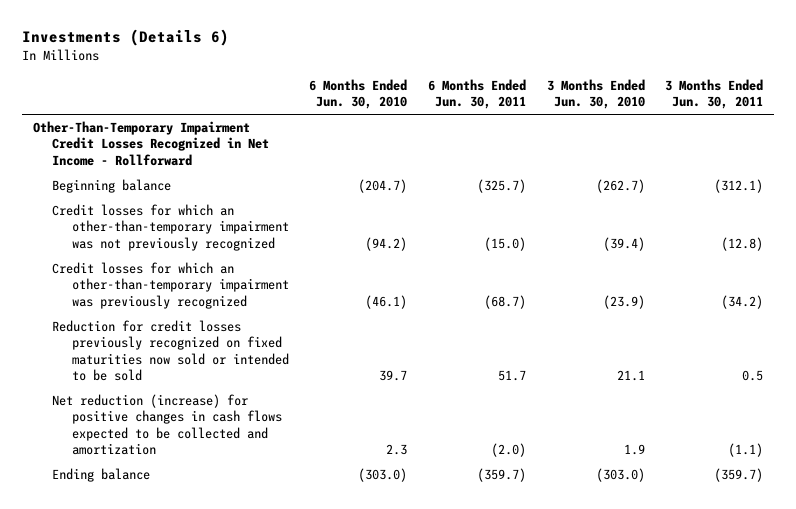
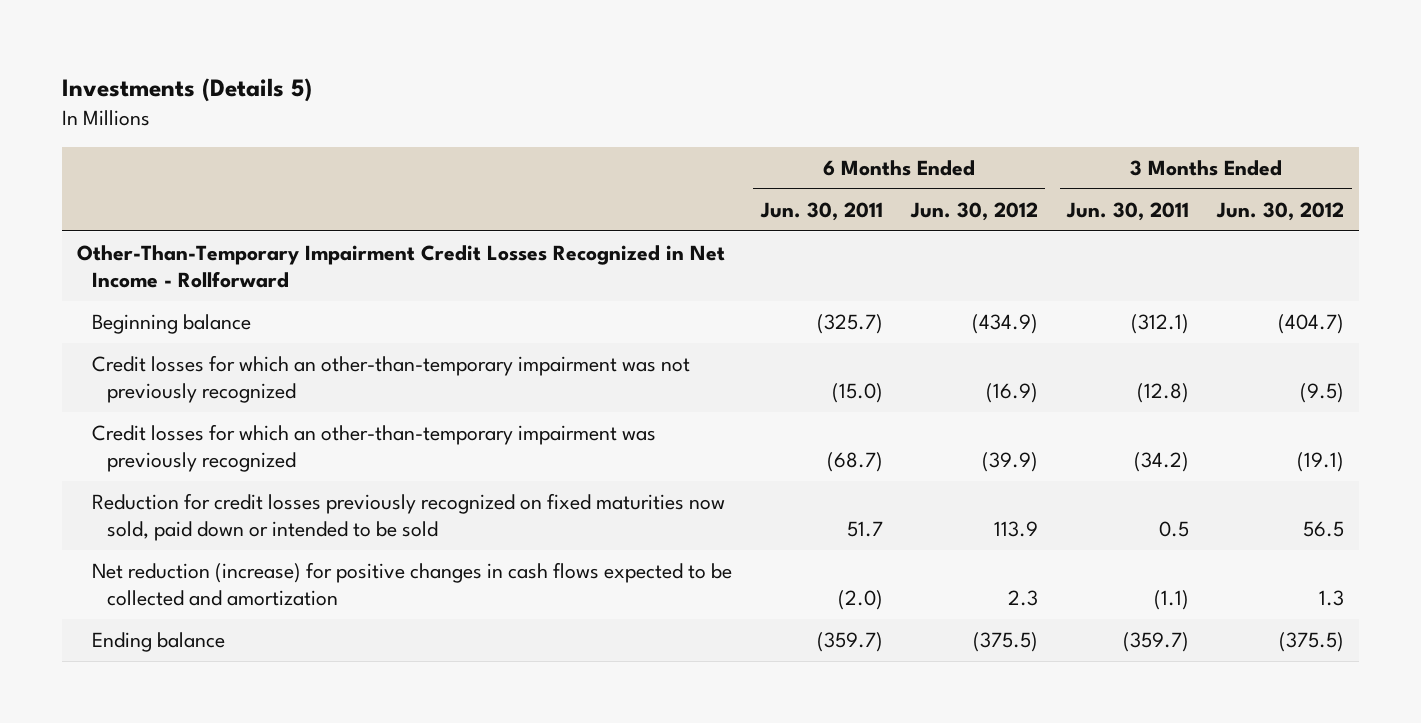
[22,29,230,47] Investments (Details 6) -> [62,78,313,103] Investments (Details 5)
[309,78,408,110] 6 Months Ended Jun. 30, 2010 -> none
[546,78,645,110] 3 Months Ended Jun. 30, 2010 -> none
none -> [910,201,1039,221] Jun. 30, 2012
none -> [1216,201,1345,221] Jun. 30, 2012
[52,320,289,381] Reduction for credit losses previously recognized on fixed maturities now sold or intended to be sold -> [91,493,725,541] Reduction for credit losses previously recognized on fixed maturities now sold, paid down or intended to be sold

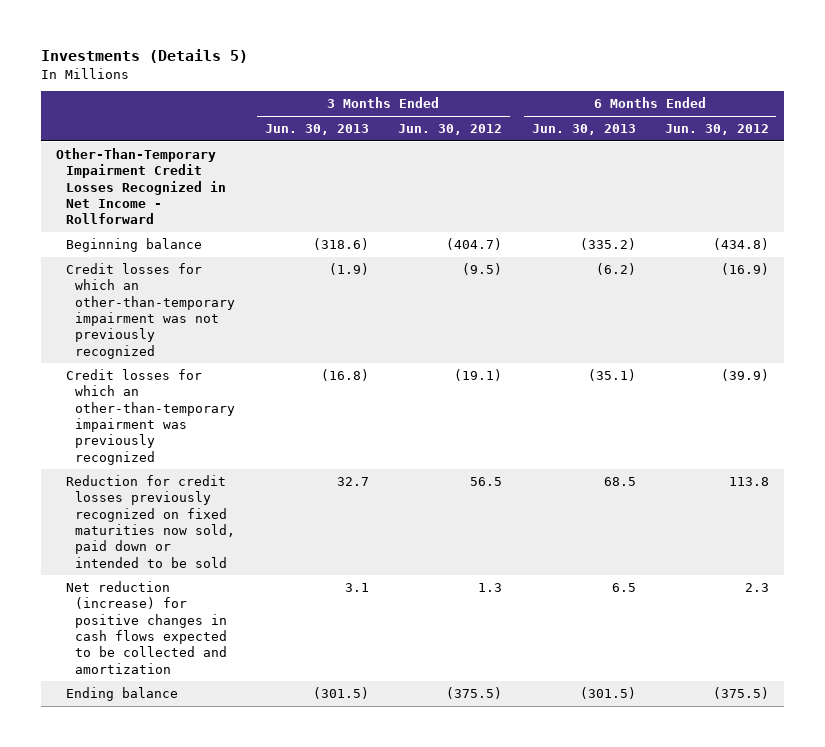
[759,201,883,221] Jun. 30, 2011 -> none
[1065,201,1189,221] Jun. 30, 2011 -> none
none -> [264,124,369,136] Jun. 30, 2013
none -> [531,124,636,136] Jun. 30, 2013
[972,314,1039,335] (434.9) -> [713,237,770,250] (434.8)
[994,520,1039,537] 113.9 -> [729,476,770,486] 113.8

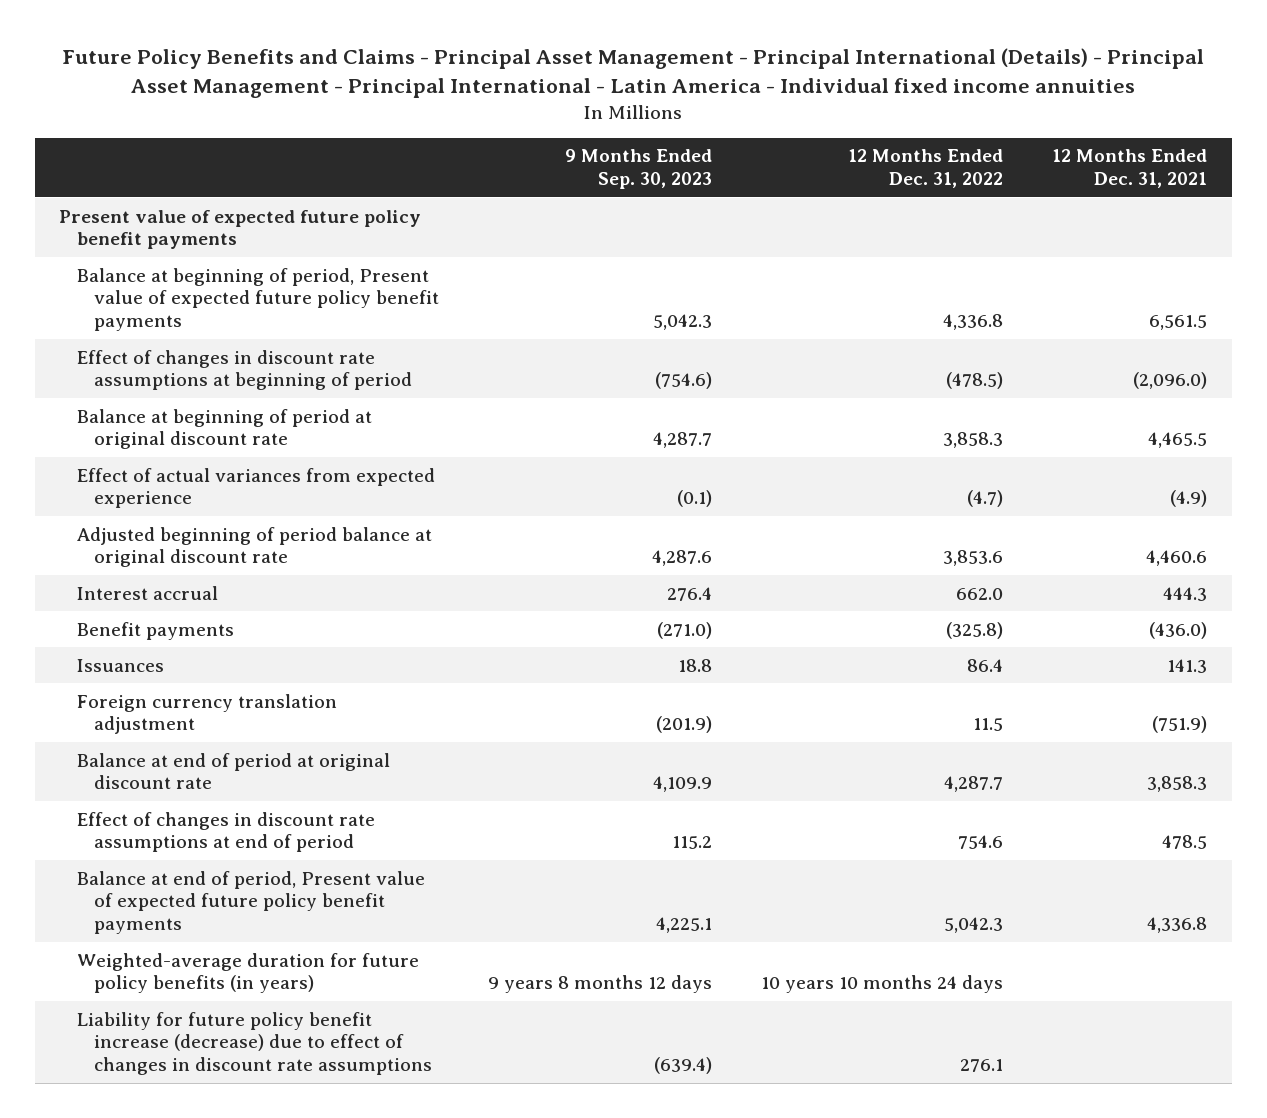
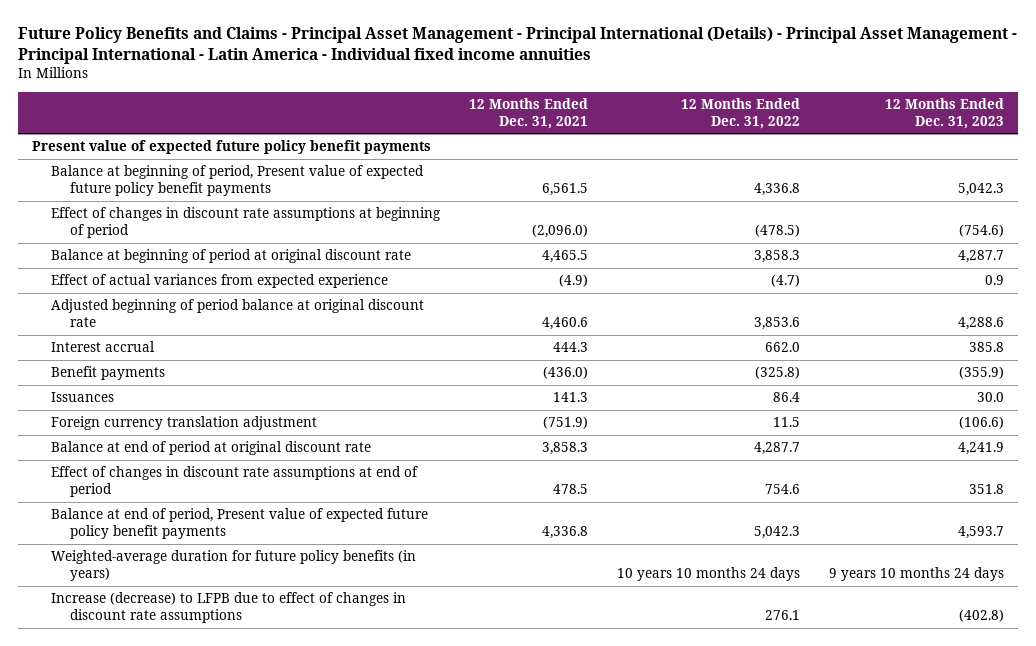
[565,149,713,190] 9 Months Ended Sep. 30, 2023 -> none
none -> [885,97,1005,129] 12 Months Ended Dec. 31, 2023
[76,1011,433,1076] Liability for future policy benefit increase (decrease) due to effect of changes in discount rate assumptions -> [51,592,407,624] Increase (decrease) to LFPB due to effect of changes in discount rate assumptions

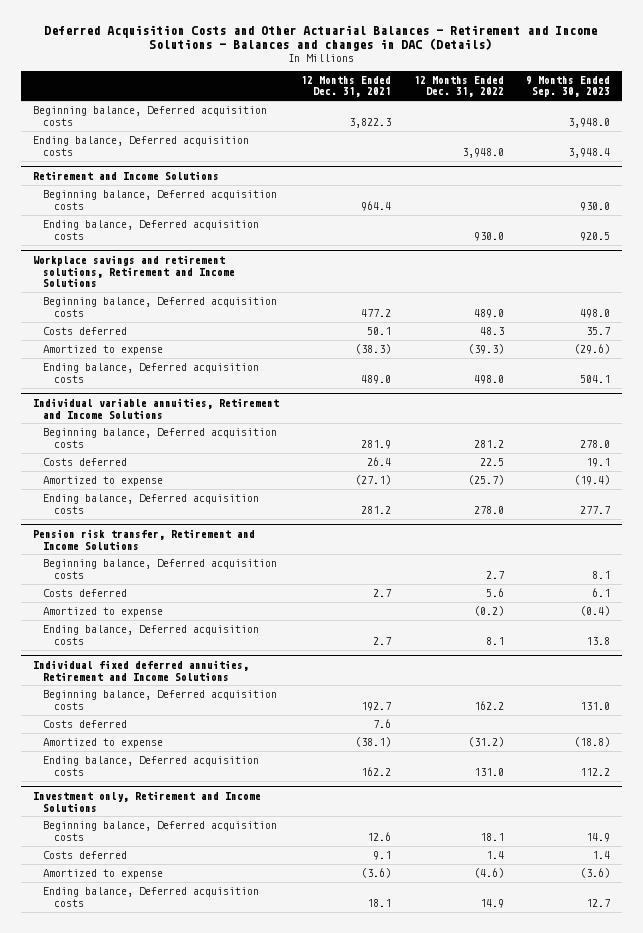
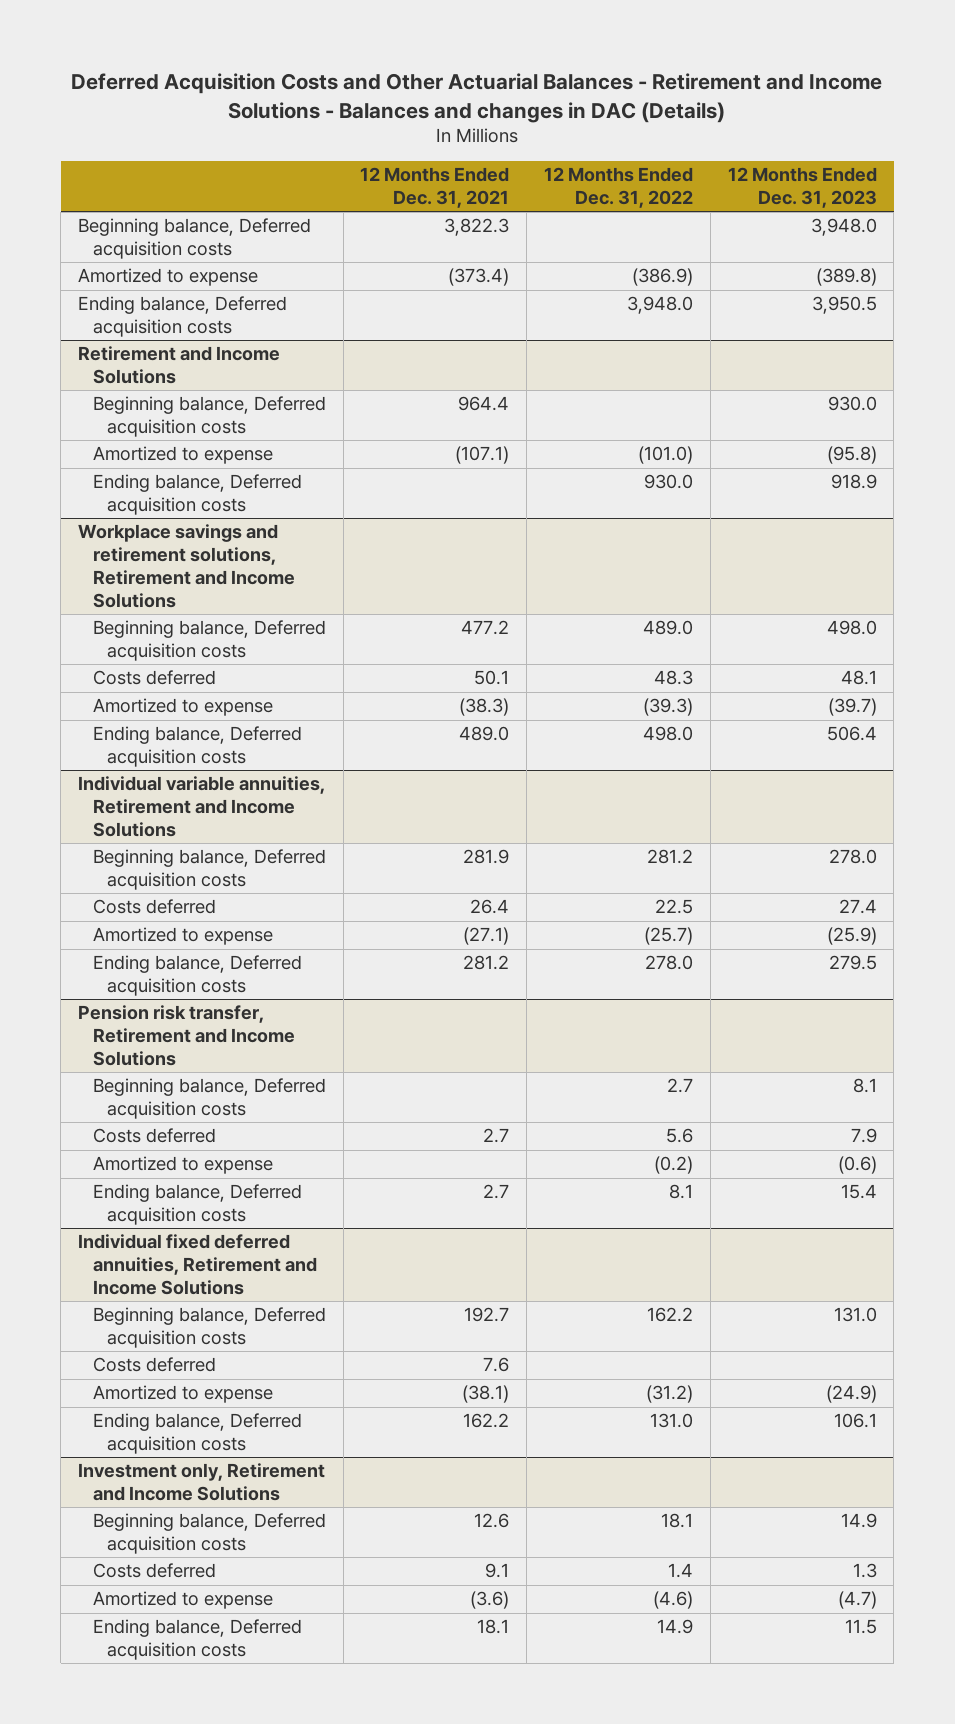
[526,75,611,98] 9 Months Ended Sep. 30, 2023 -> none
none -> [727,167,877,209] 12 Months Ended Dec. 31, 2023
none -> [78,268,259,287] Amortized to expense
none -> [92,446,273,465] Amortized to expense

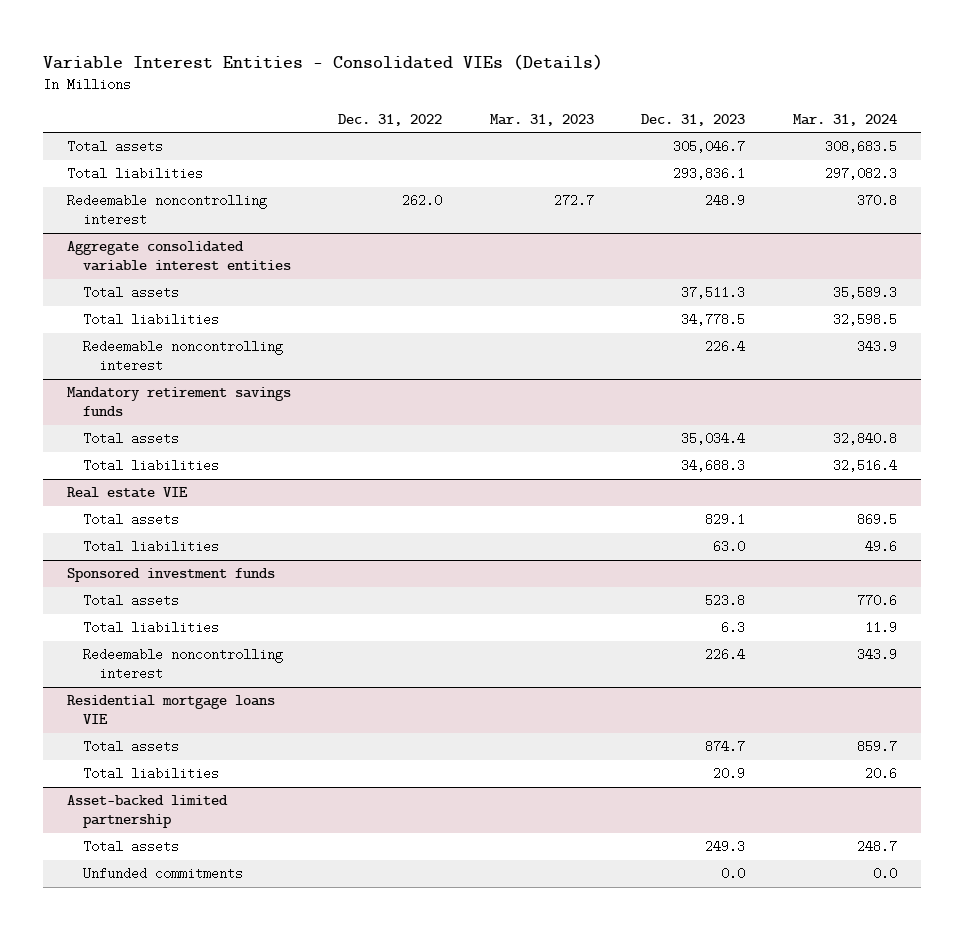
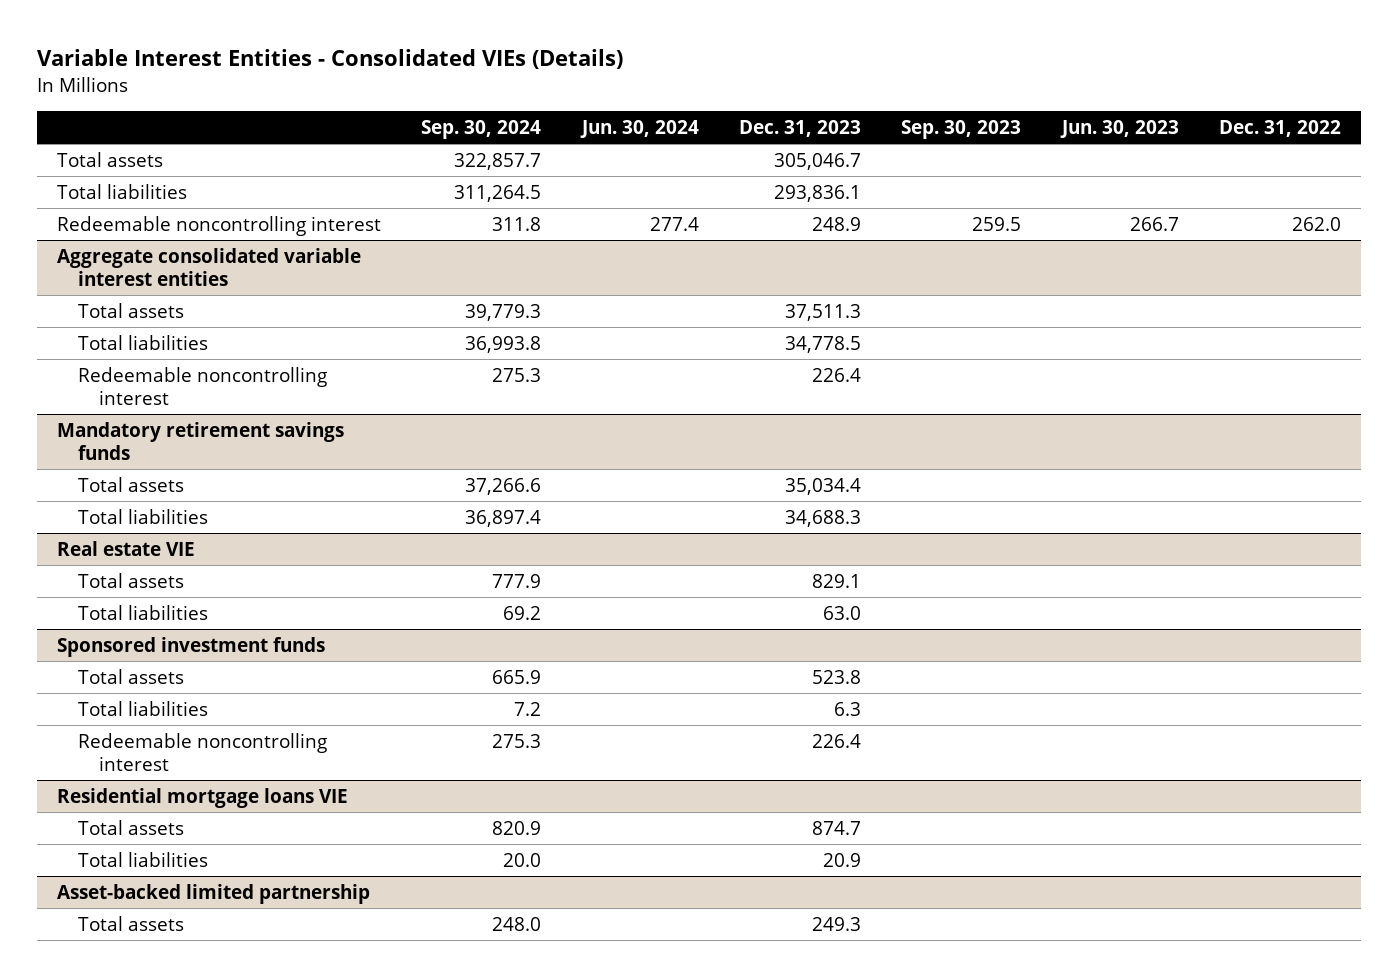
[489,113,594,126] Mar. 31, 2023 -> none
[792,113,897,126] Mar. 31, 2024 -> none
none -> [421,119,542,139] Sep. 30, 2024
none -> [579,119,699,138] Jun. 30, 2024
none -> [901,119,1022,139] Sep. 30, 2023
none -> [1059,119,1179,138] Jun. 30, 2023
[82,867,243,881] Unfunded commitments -> none

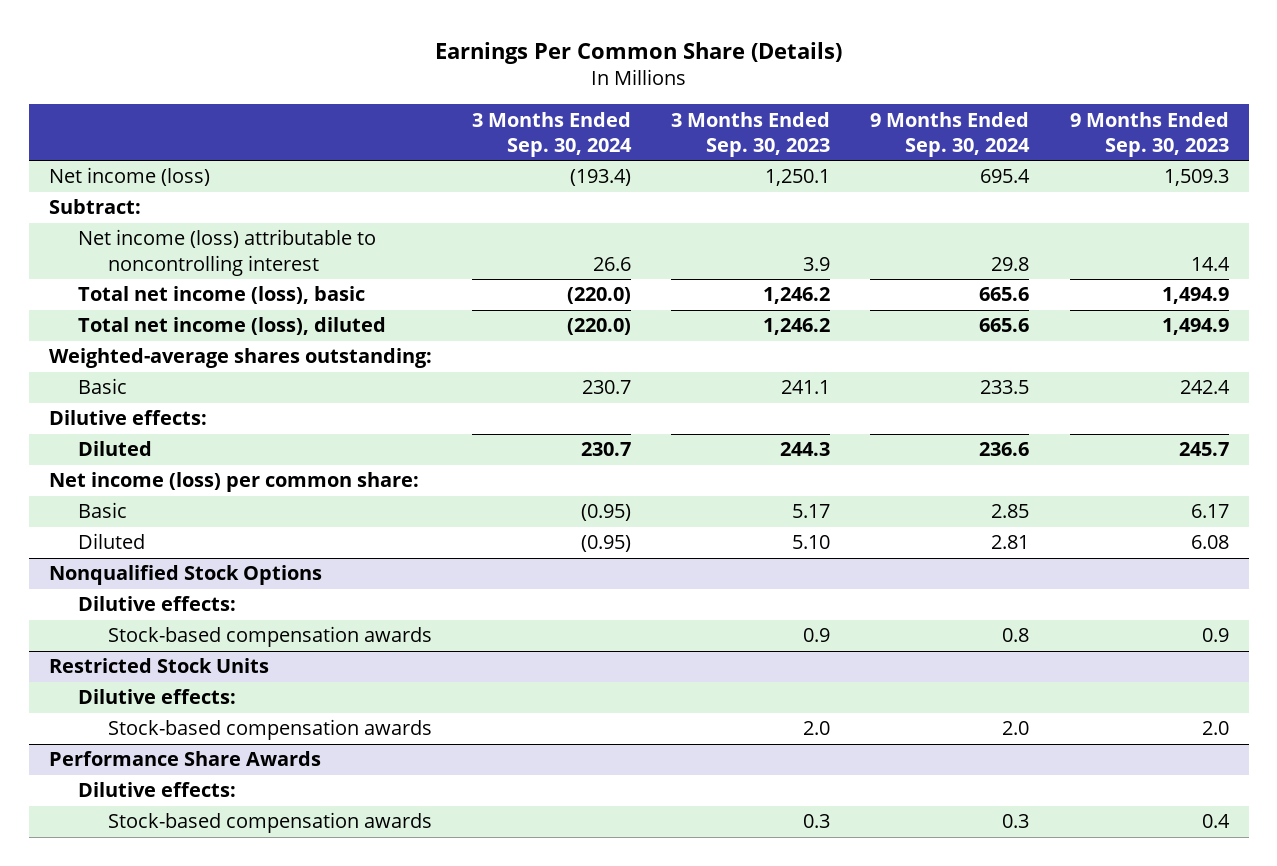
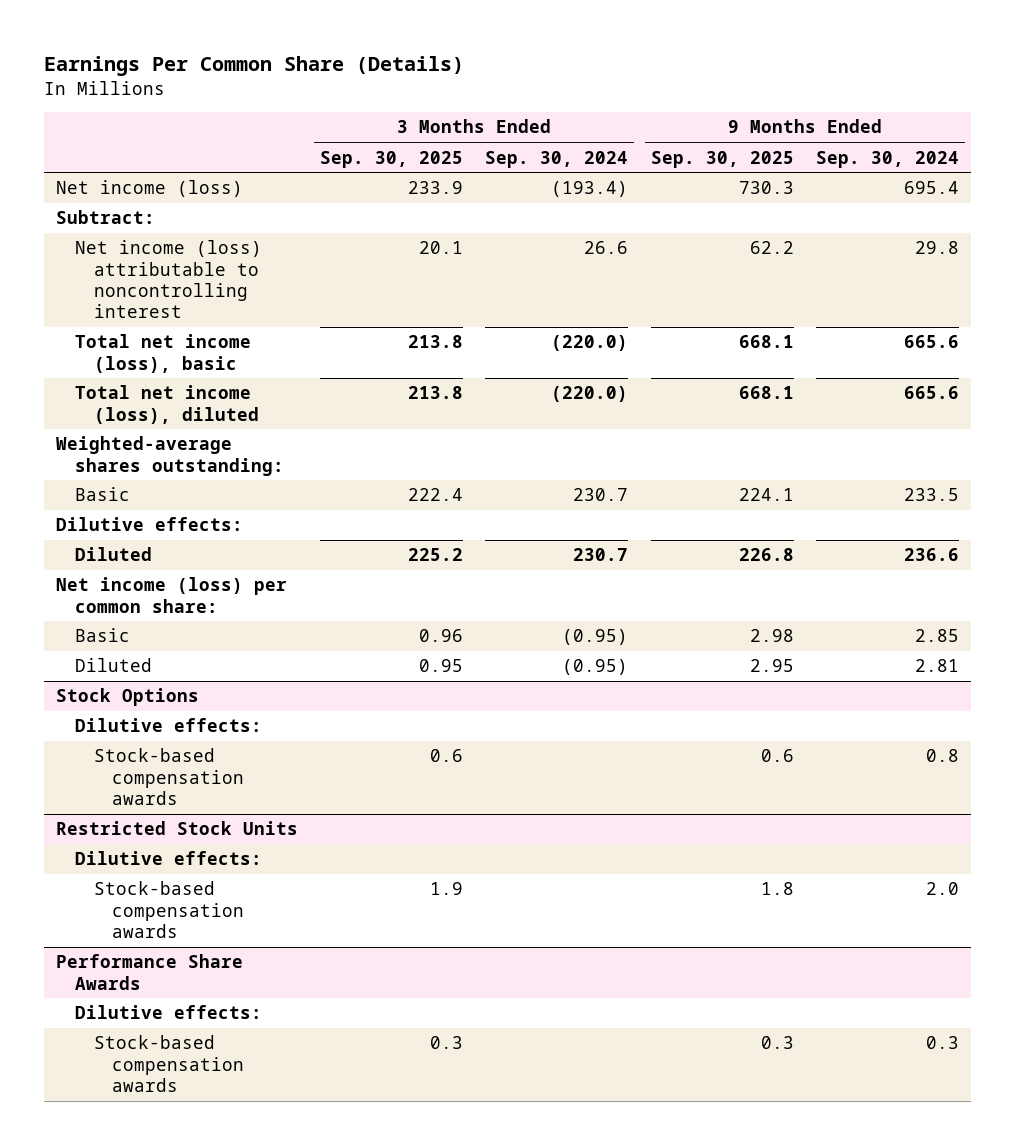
[671,111,831,157] 3 Months Ended Sep. 30, 2023 -> none
[1069,111,1229,157] 9 Months Ended Sep. 30, 2023 -> none
none -> [319,150,463,168] Sep. 30, 2025
none -> [650,150,794,168] Sep. 30, 2025
[48,565,322,586] Nonqualified Stock Options -> [55,688,199,707] Stock Options

